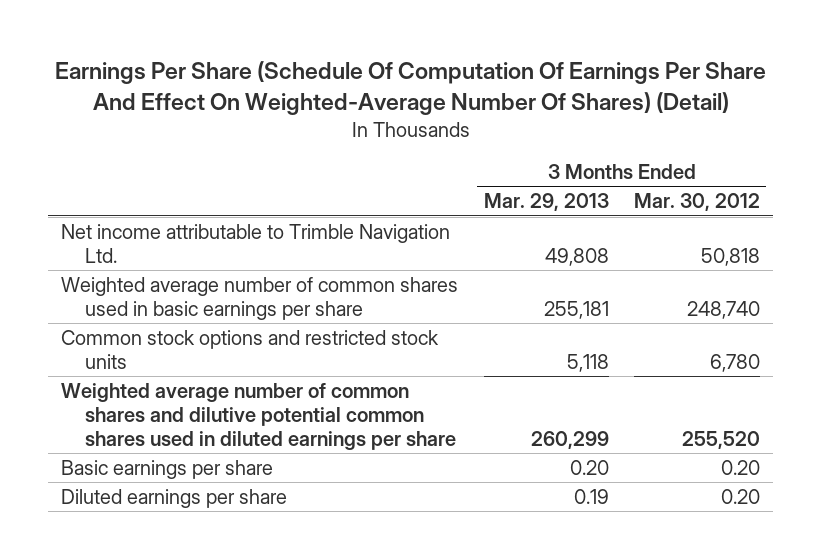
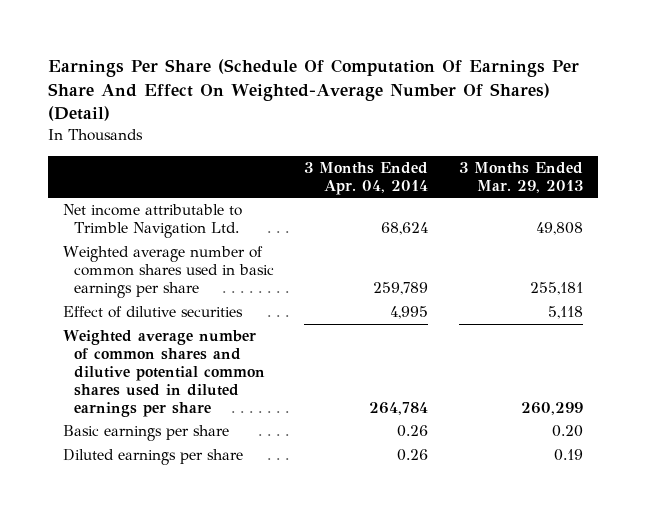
[633,193,760,212] Mar. 30, 2012 -> none
none -> [304,161,429,195] 3 Months Ended Apr. 04, 2014
[61,329,440,369] Common stock options and restricted stock units -> [62,306,243,319] Effect of dilutive securities

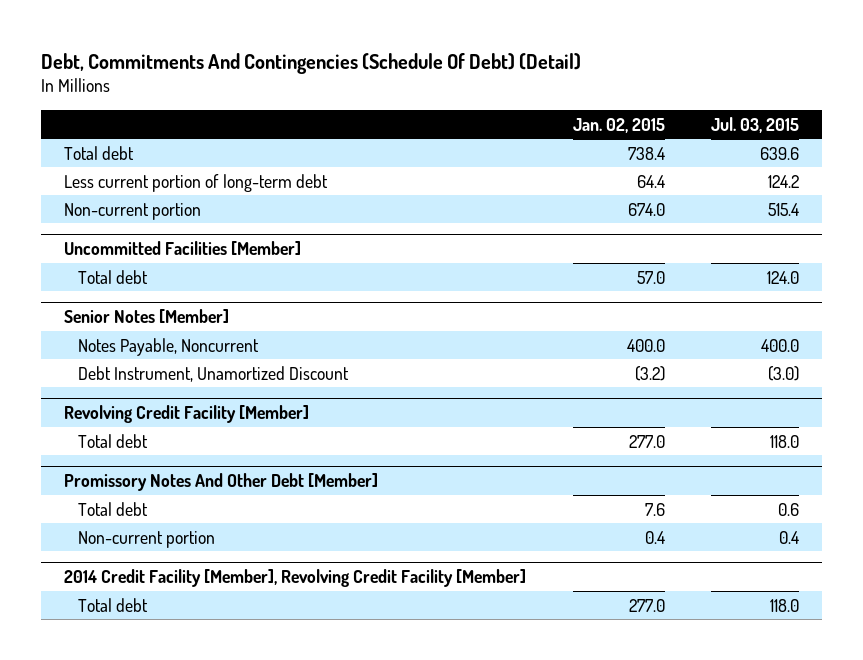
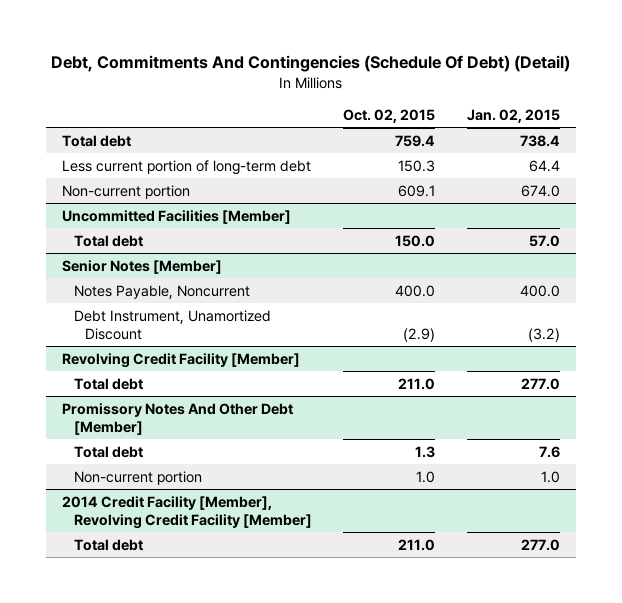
[710,116,799,133] Jul. 03, 2015 -> none
none -> [343,108,436,123] Oct. 02, 2015
[644,530,665,544] 0.4 -> [541,470,561,483] 1.0

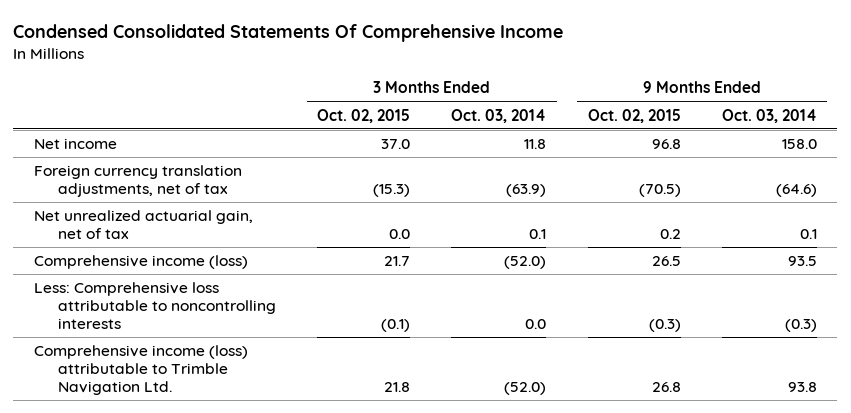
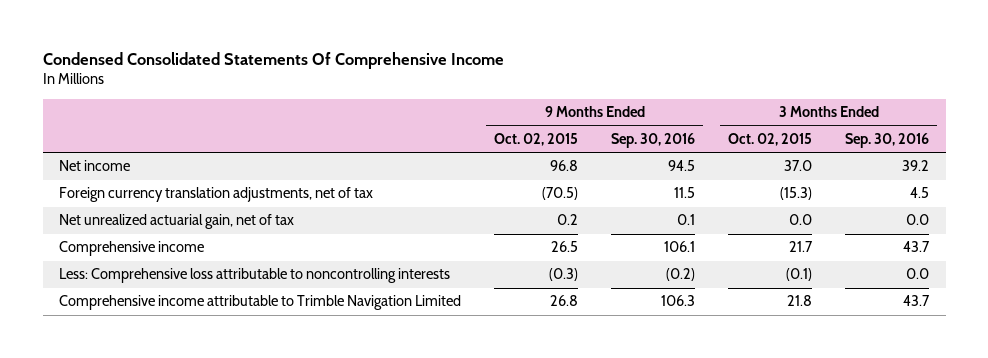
[451,108,547,123] Oct. 03, 2014 -> none
[721,108,817,123] Oct. 03, 2014 -> none
none -> [611,132,696,148] Sep. 30, 2016
none -> [845,132,930,148] Sep. 30, 2016
[33,255,248,270] Comprehensive income (loss) -> [59,241,205,257] Comprehensive income
[33,345,248,396] Comprehensive income (loss) attributable to Trimble Navigation Ltd. -> [59,295,462,311] Comprehensive income attributable to Trimble Navigation Limited

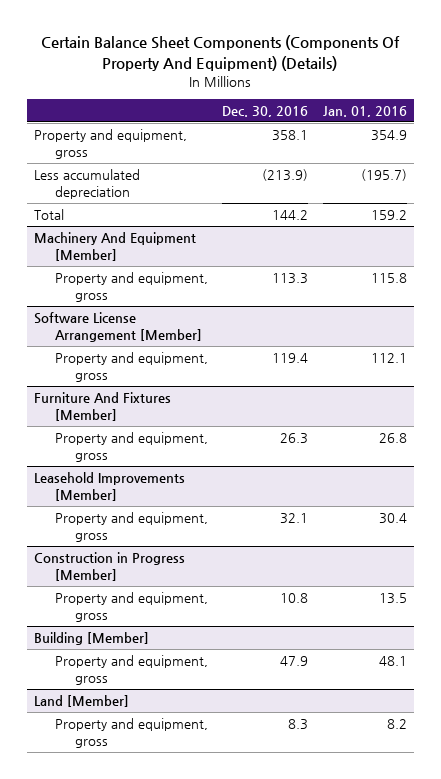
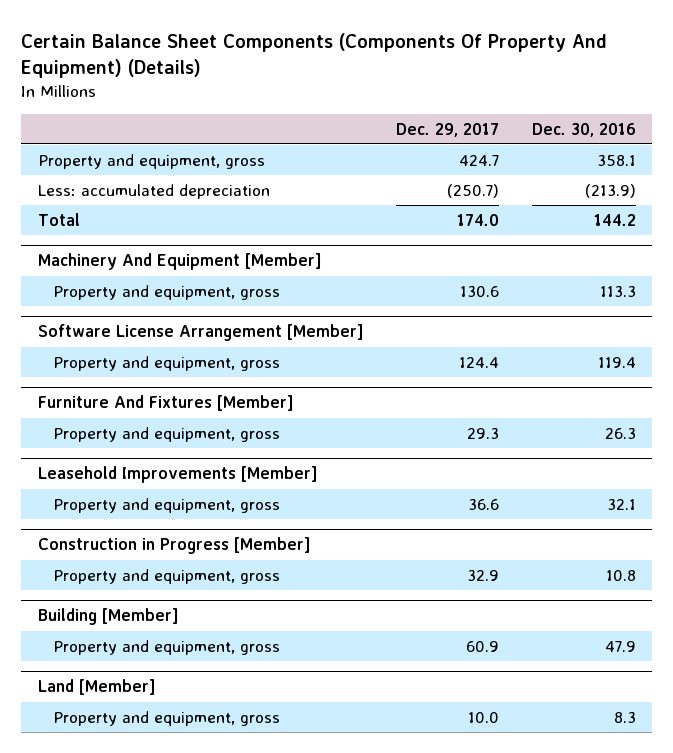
[322,106,407,118] Jan. 01, 2016 -> none
none -> [396,122,500,137] Dec. 29, 2017
[34,169,141,199] Less accumulated depreciation -> [37,183,270,199] Less: accumulated depreciation

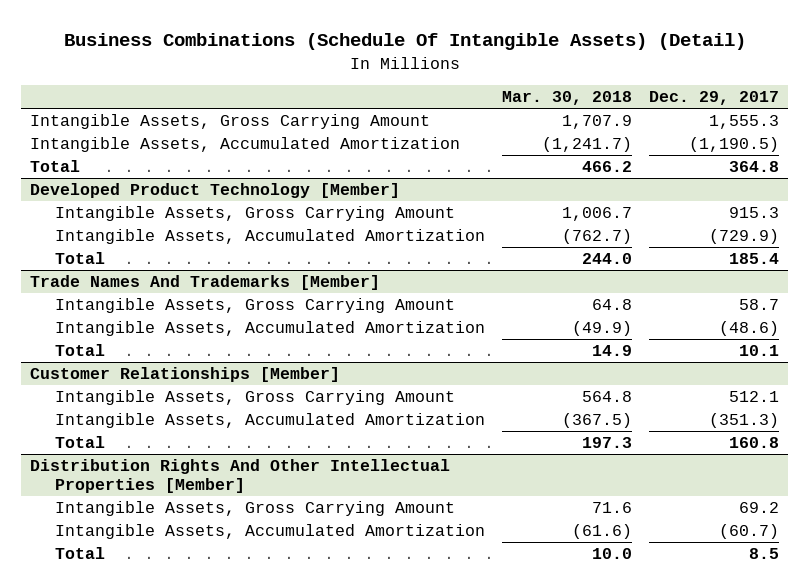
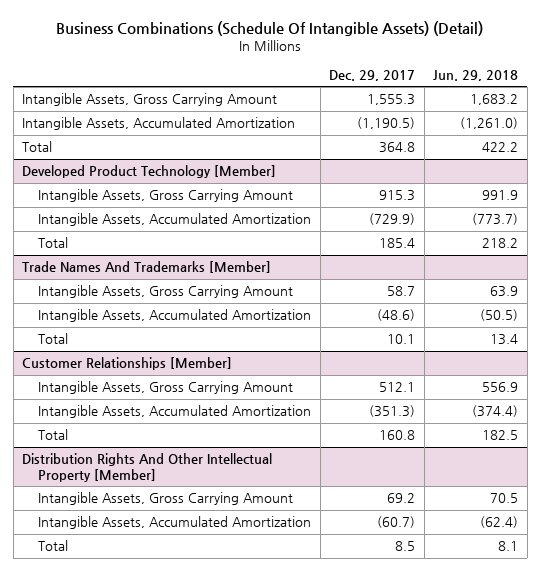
[502,91,633,106] Mar. 30, 2018 -> none
none -> [433,69,519,81] Jun. 29, 2018
[29,459,450,494] Distribution Rights And Other Intellectual Properties [Member] -> [22,453,273,482] Distribution Rights And Other Intellectual Property [Member]

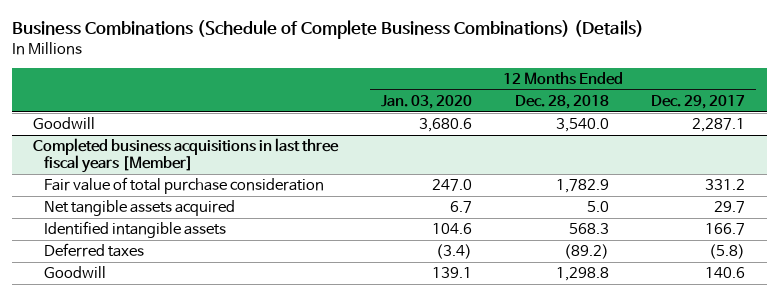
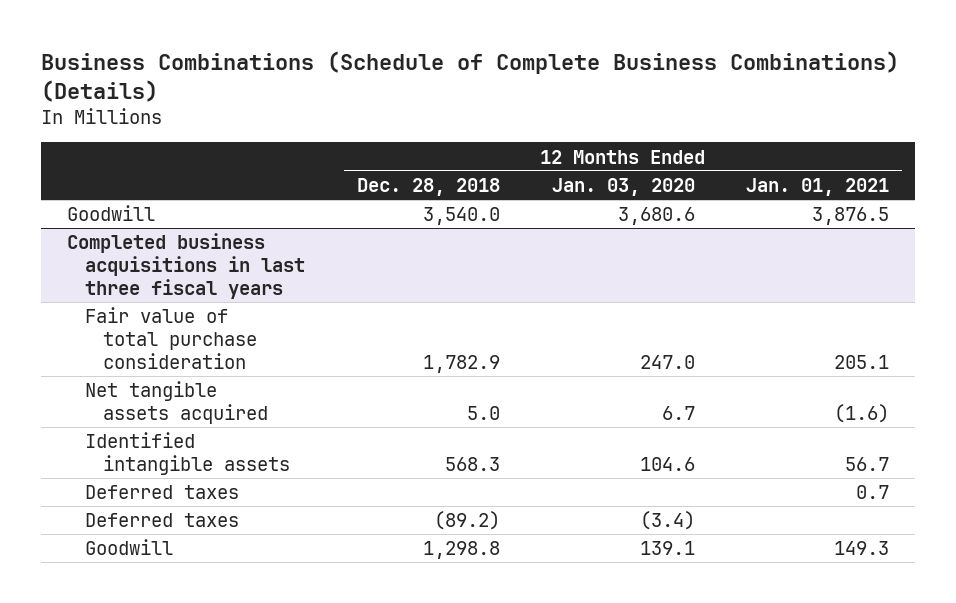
[651,95,746,110] Dec. 29, 2017 -> none
none -> [746,177,890,196] Jan. 01, 2021
[33,138,340,174] Completed business acquisitions in last three fiscal years [Member] -> [67,233,306,299] Completed business acquisitions in last three fiscal years
none -> [85,485,240,500] Deferred taxes

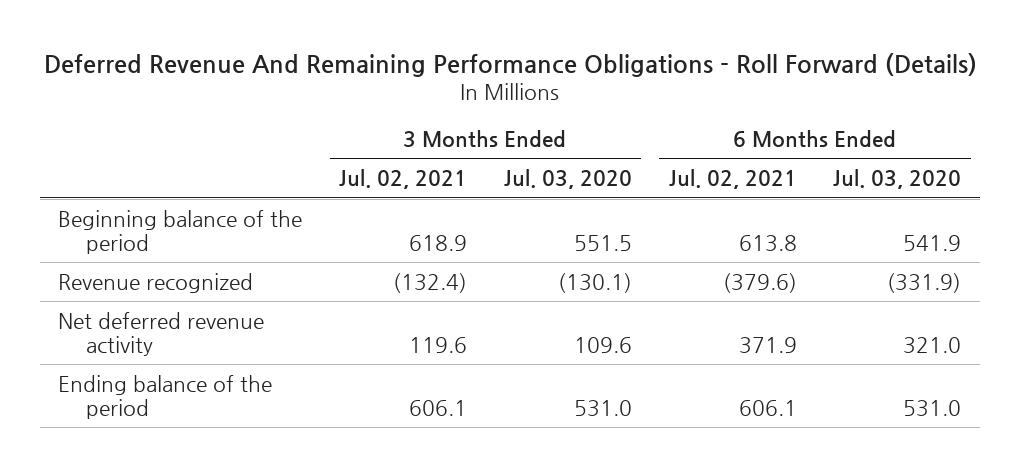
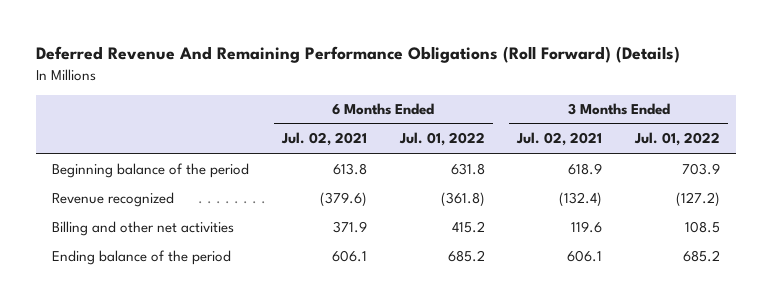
[43,52,977,77] Deferred Revenue And Remaining Performance Obligations - Roll Forward (Details) -> [35,46,680,64] Deferred Revenue And Remaining Performance Obligations (Roll Forward) (Details)
[503,169,632,190] Jul. 03, 2020 -> none
[833,169,962,190] Jul. 03, 2020 -> none
none -> [398,132,485,147] Jul. 01, 2022
none -> [633,132,720,147] Jul. 01, 2022
[58,311,265,356] Net deferred revenue activity -> [52,220,235,236] Billing and other net activities

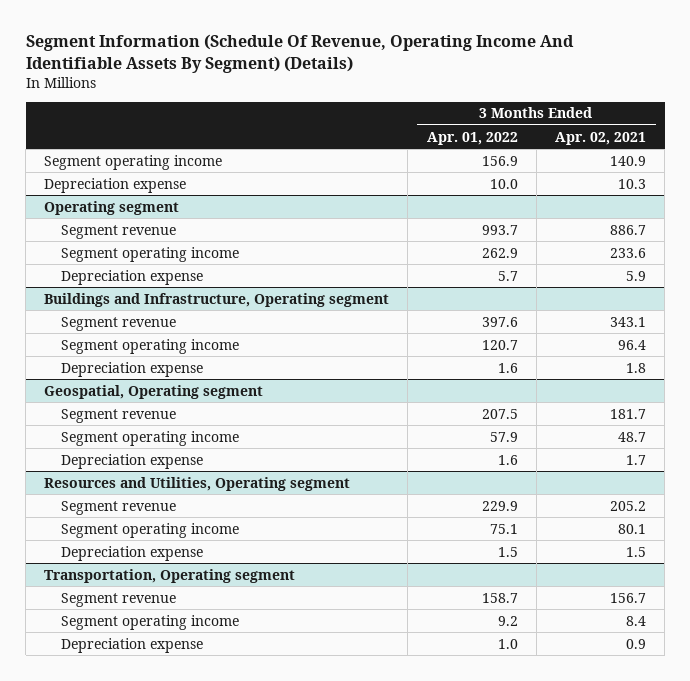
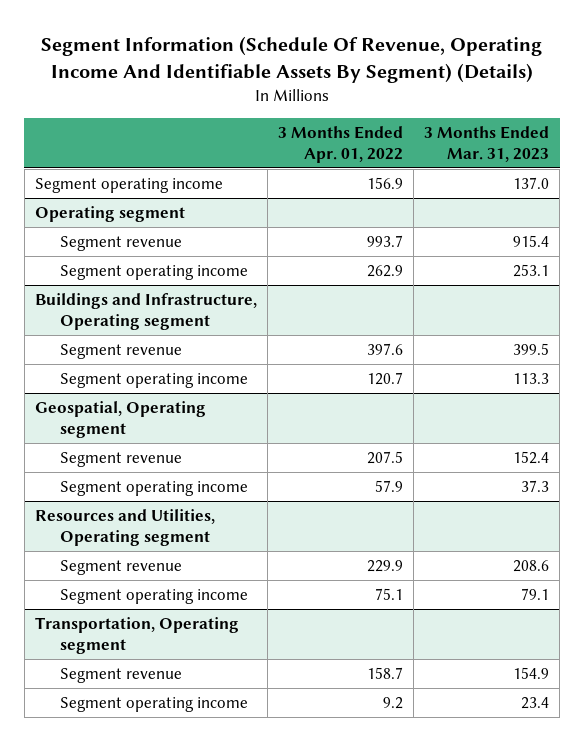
[555,131,647,145] Apr. 02, 2021 -> none
none -> [424,126,550,162] 3 Months Ended Mar. 31, 2023
[44,177,187,193] Depreciation expense -> none
[60,269,203,285] Depreciation expense -> none
[60,361,203,377] Depreciation expense -> none
[60,453,203,469] Depreciation expense -> none
[60,545,203,561] Depreciation expense -> none
[60,637,203,653] Depreciation expense -> none

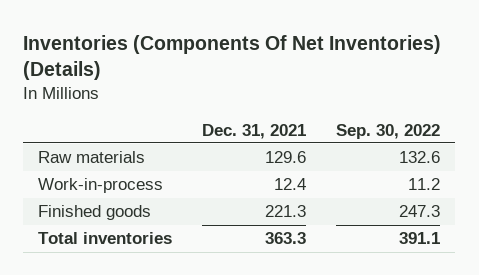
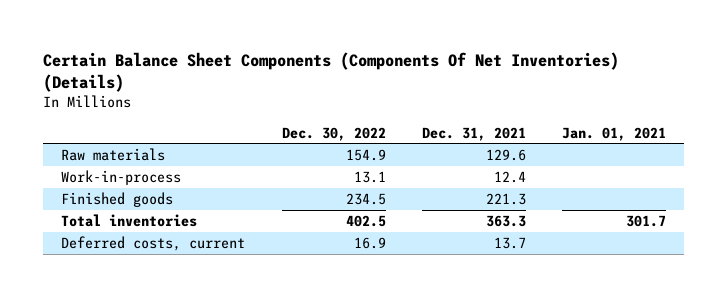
[23,34,442,81] Inventories (Components Of Net Inventories) (Details) -> [43,51,620,92] Certain Balance Sheet Components (Components Of Net Inventories) (Details)
[336,123,441,139] Sep. 30, 2022 -> none
none -> [281,126,386,141] Dec. 30, 2022
none -> [561,126,666,141] Jan. 01, 2021
none -> [61,235,246,251] Deferred costs, current

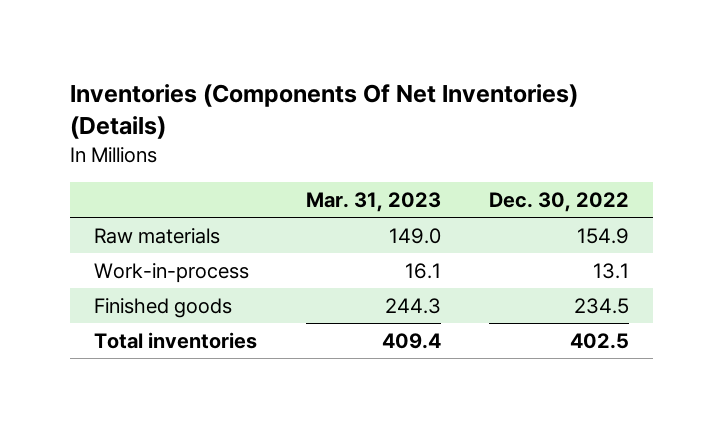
[43,51,620,92] Certain Balance Sheet Components (Components Of Net Inventories) (Details) -> [69,83,578,139] Inventories (Components Of Net Inventories) (Details)
[421,126,526,141] Dec. 31, 2021 -> none
[561,126,666,141] Jan. 01, 2021 -> none
none -> [305,192,441,213] Mar. 31, 2023
[61,235,246,251] Deferred costs, current -> none

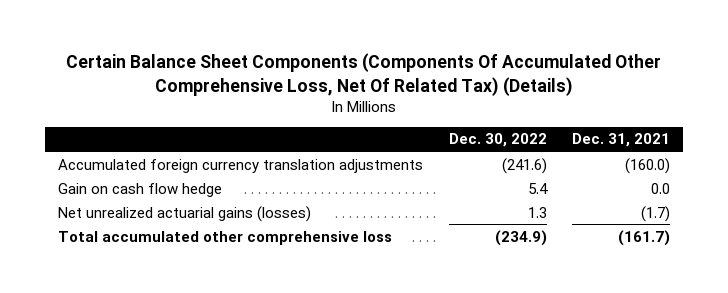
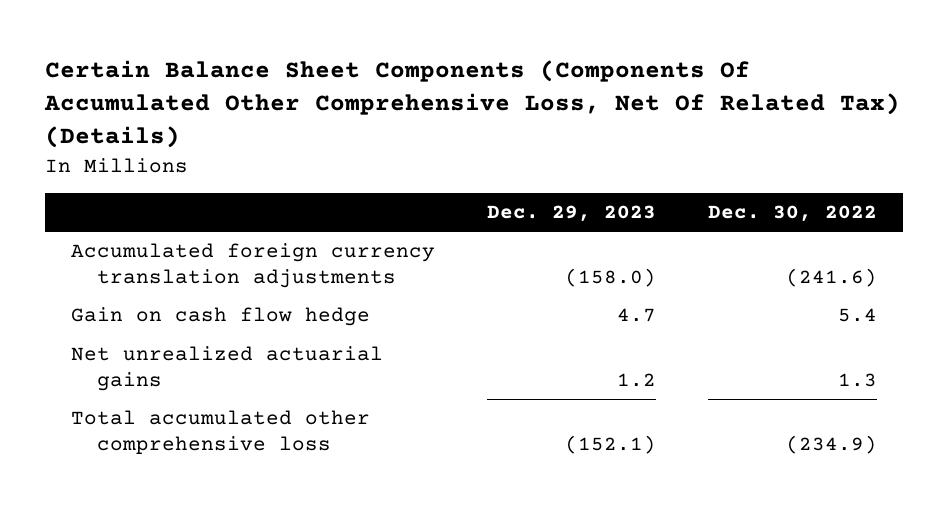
[572,133,671,148] Dec. 31, 2021 -> none
none -> [486,205,656,223] Dec. 29, 2023
[57,205,311,222] Net unrealized actuarial gains (losses) -> [70,346,383,392] Net unrealized actuarial gains

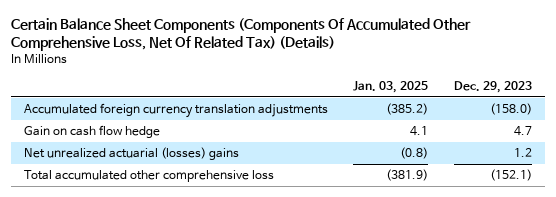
[708,205,878,223] Dec. 30, 2022 -> none
none -> [353,80,429,93] Jan. 03, 2025
[70,346,383,392] Net unrealized actuarial gains -> [23,147,239,161] Net unrealized actuarial (losses) gains

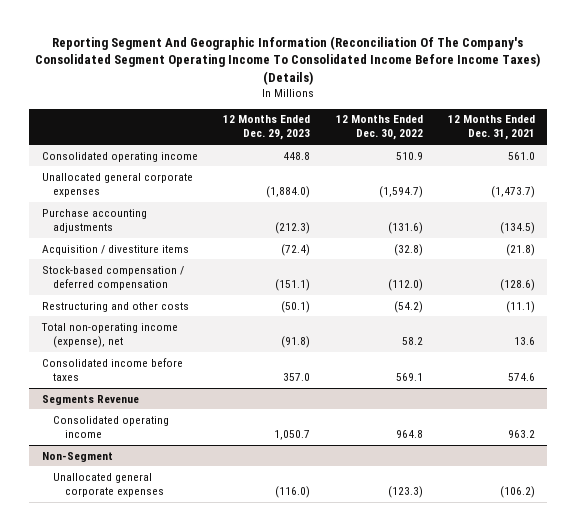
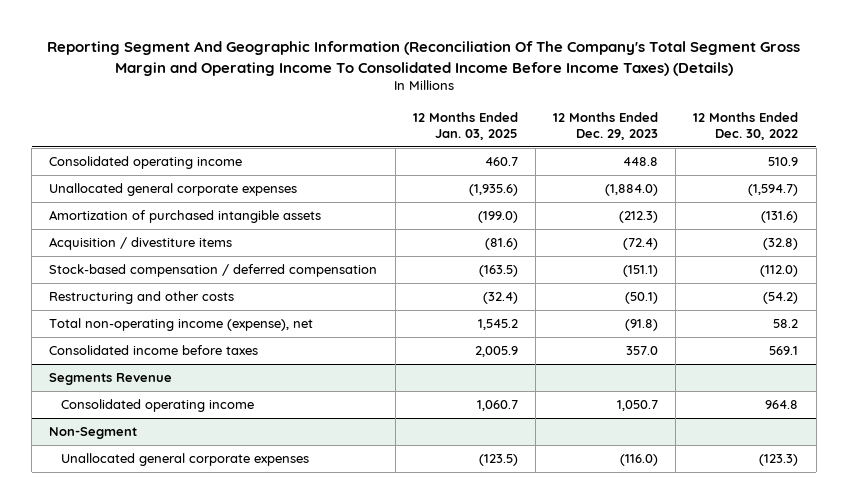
[35,35,541,85] Reporting Segment And Geographic Information (Reconciliation Of The Company's Consolidated Segment Operating Income To Consolidated Income Before Income Taxes) (Details) -> [46,41,800,76] Reporting Segment And Geographic Information (Reconciliation Of The Company's Total Segment Gross Margin and Operating Income To Consolidated Income Before Income Taxes) (Details)
[447,115,535,141] 12 Months Ended Dec. 31, 2021 -> none
none -> [412,111,518,141] 12 Months Ended Jan. 03, 2025
[41,208,147,233] Purchase accounting adjustments -> [49,210,322,224] Amortization of purchased intangible assets

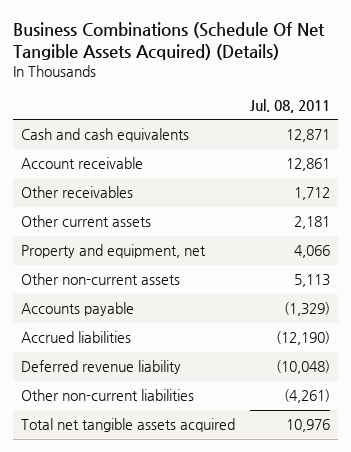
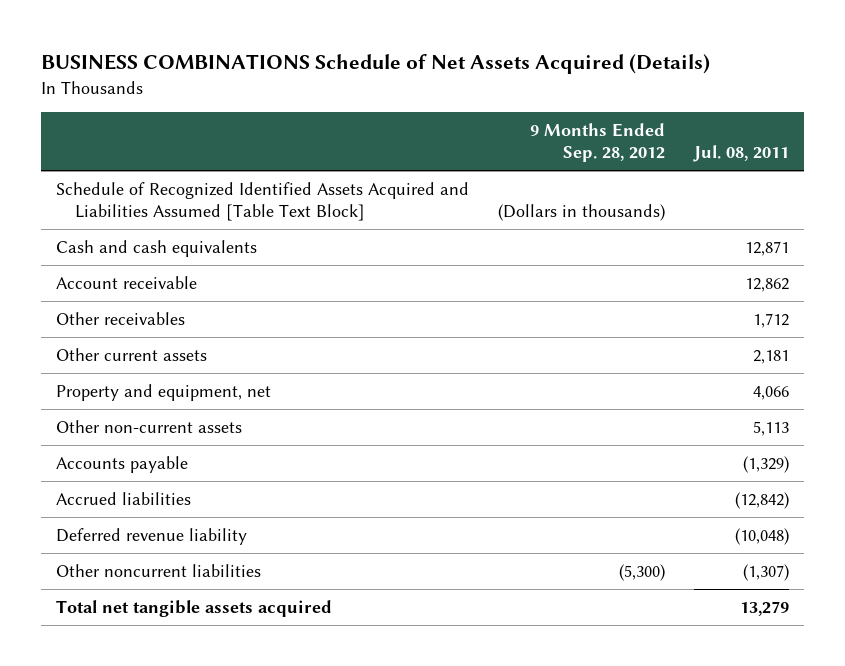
[12,21,325,60] Business Combinations (Schedule Of Net Tangible Assets Acquired) (Details) -> [41,54,711,75] BUSINESS COMBINATIONS Schedule of Net Assets Acquired (Details)
none -> [529,122,665,163] 9 Months Ended Sep. 28, 2012
none -> [55,181,469,222] Schedule of Recognized Identified Assets Acquired and Liabilities Assumed [Table Text Block]
[286,158,331,172] 12,861 -> [745,277,790,292] 12,862
[276,331,331,346] (12,190) -> [735,491,790,509] (12,842)
[20,389,194,402] Other non-current liabilities -> [55,563,261,577] Other noncurrent liabilities
[284,389,331,404] (4,261) -> [743,563,790,581] (1,307)
[286,419,331,433] 10,976 -> [740,600,790,616] 13,279

